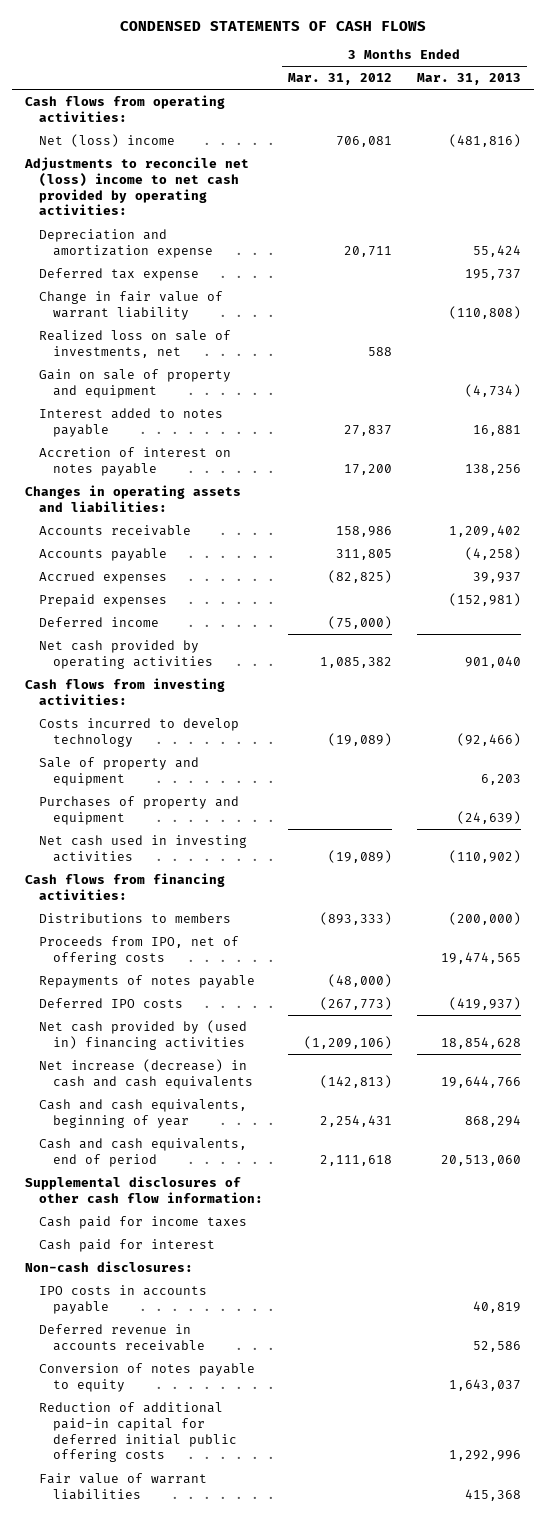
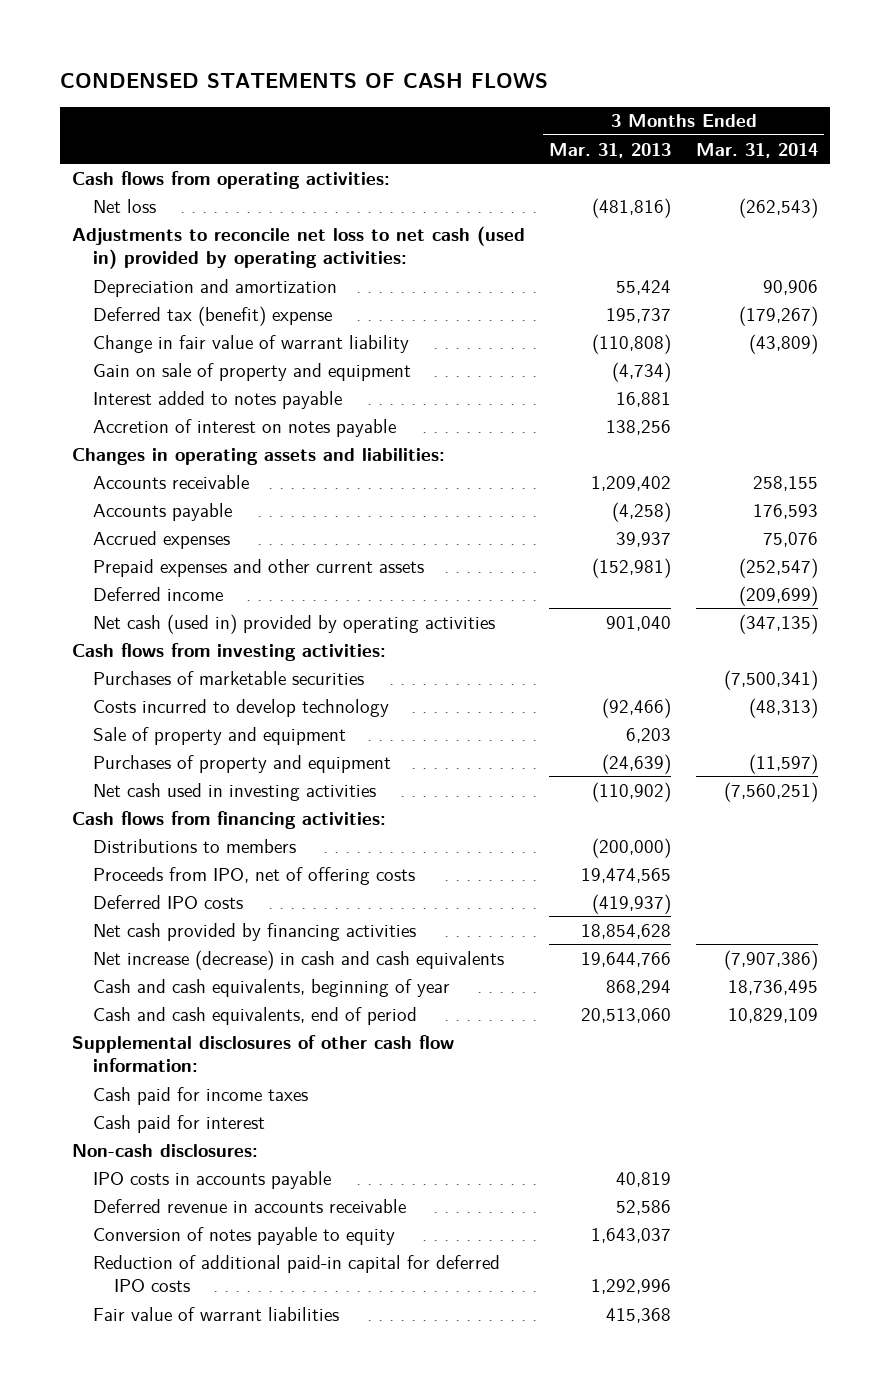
[287,73,392,86] Mar. 31, 2012 -> none
none -> [695,142,818,158] Mar. 31, 2014
[38,133,175,147] Net (loss) income -> [93,198,157,213] Net loss
[23,156,249,216] Adjustments to reconcile net (loss) income to net cash provided by operating activities: -> [71,225,525,270] Adjustments to reconcile net loss to net cash (used in) provided by operating activities:
[38,228,214,258] Depreciation and amortization expense -> [93,278,338,297] Depreciation and amortization
[38,267,199,281] Deferred tax expense -> [93,305,333,326] Deferred tax (benefit) expense
[38,329,231,358] Realized loss on sale of investments, net -> none
[38,593,167,607] Prepaid expenses -> [93,558,425,577] Prepaid expenses and other current assets
[38,639,214,669] Net cash provided by operating activities -> [93,613,496,634] Net cash (used in) provided by operating activities
none -> [93,670,365,685] Purchases of marketable securities
[38,974,255,988] Repayments of notes payable -> none
[38,1019,247,1050] Net cash provided by (used in) financing activities -> [93,922,417,941] Net cash provided by financing activities
[38,1401,238,1463] Reduction of additional paid-in capital for deferred initial public offering costs -> [93,1254,501,1293] Reduction of additional paid-in capital for deferred IPO costs

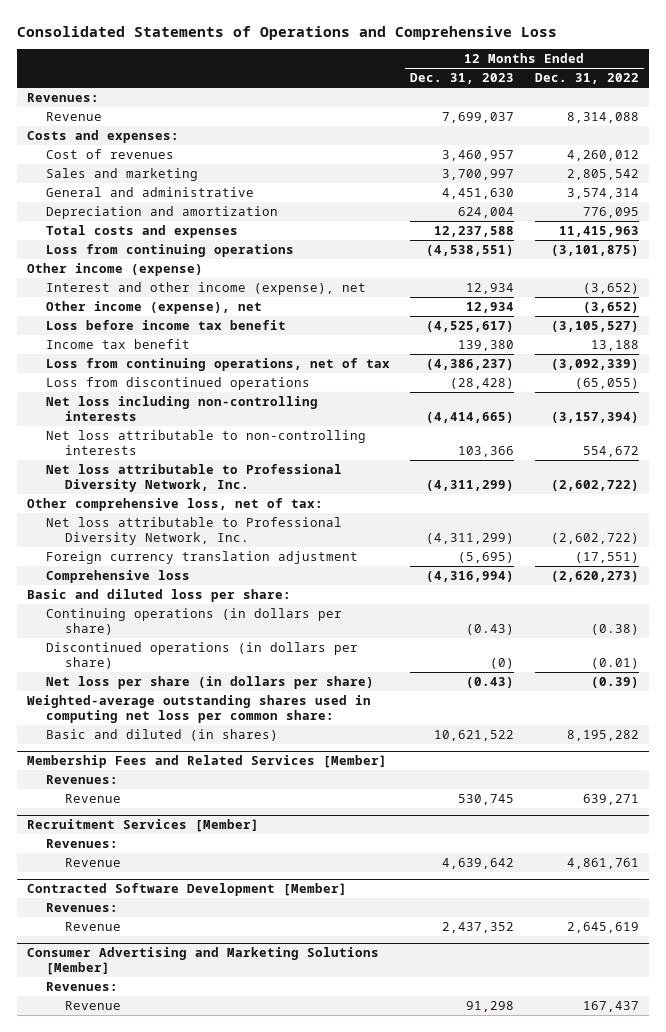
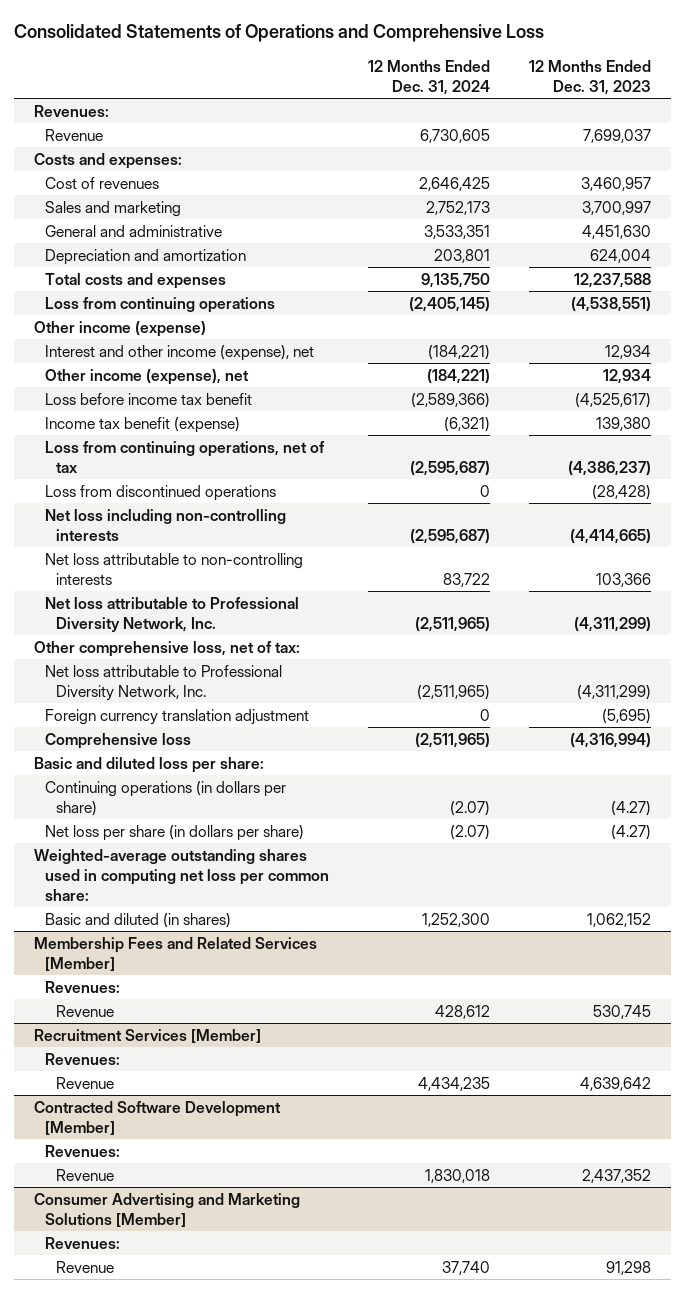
[534,73,639,85] Dec. 31, 2022 -> none
none -> [367,59,490,95] 12 Months Ended Dec. 31, 2024
[45,339,190,350] Income tax benefit -> [44,416,240,433] Income tax benefit (expense)
[45,642,358,669] Discontinued operations (in dollars per share) -> none
[466,623,515,635] (0.43) -> [611,800,652,816] (4.27)
[466,677,515,689] (0.43) -> [611,824,652,840] (4.27)
[434,730,515,742] 10,621,522 -> [587,912,652,927] 1,062,152

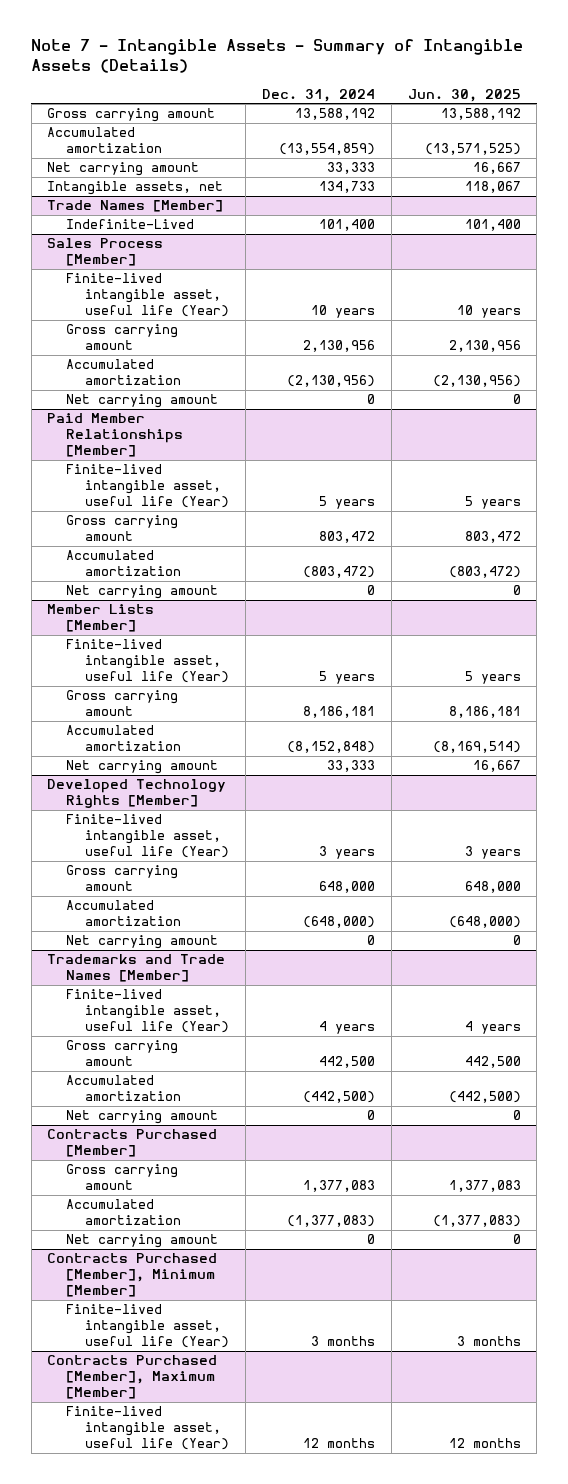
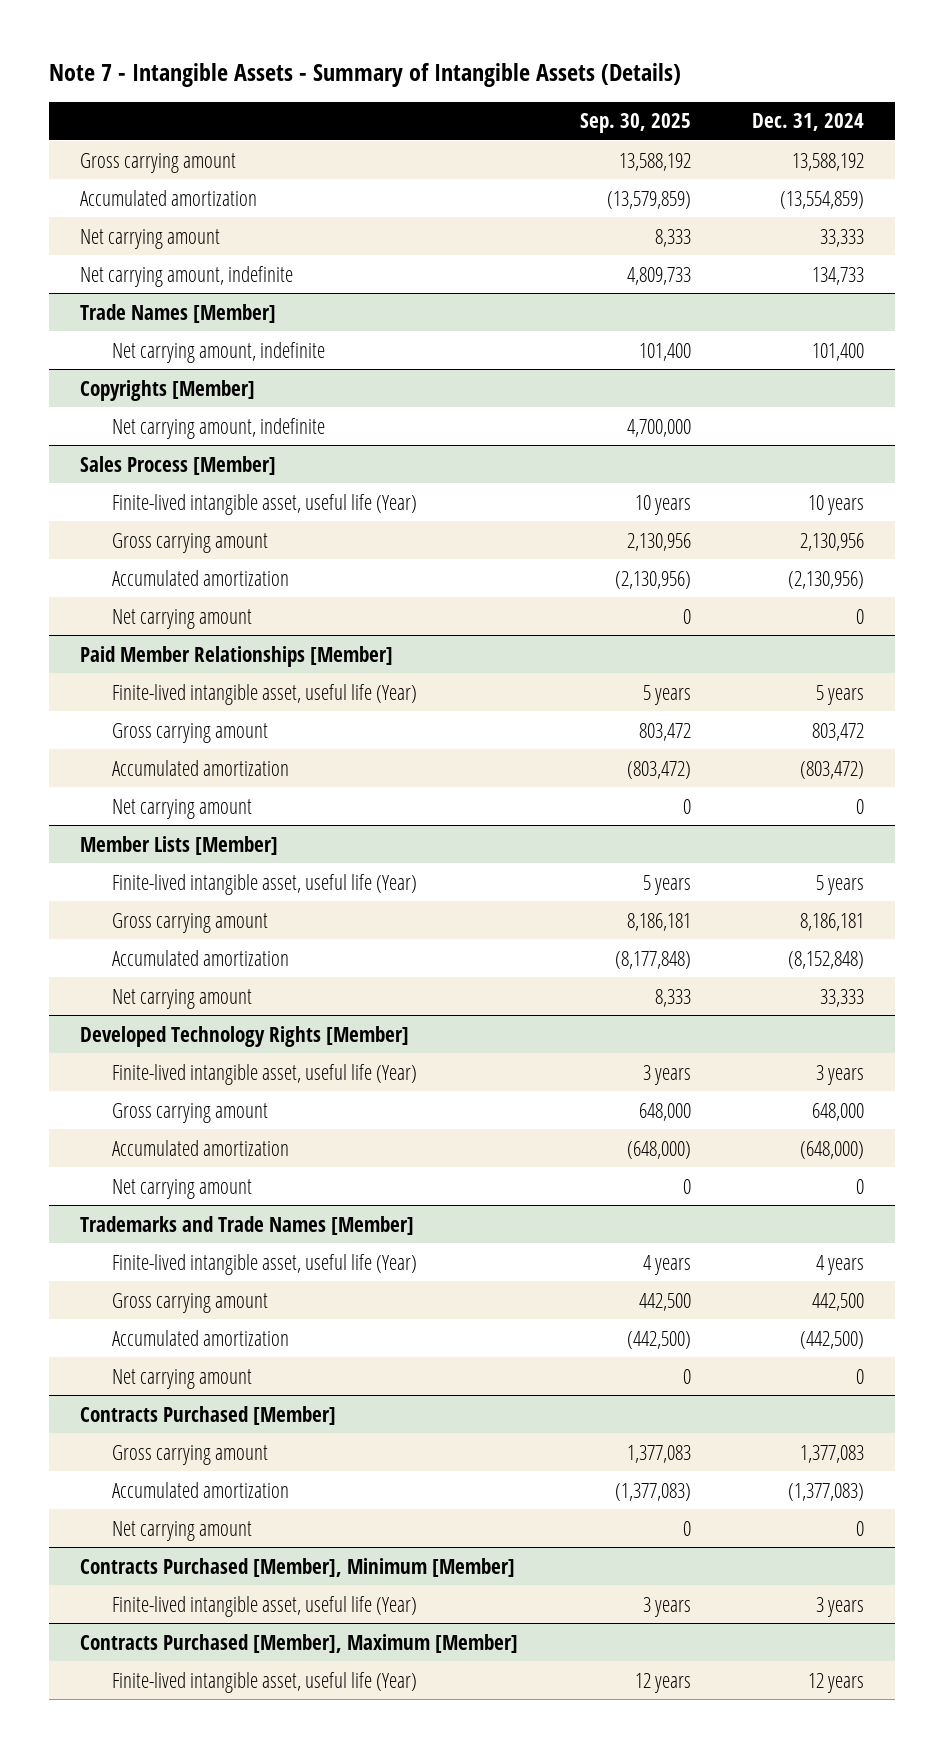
[407,88,521,102] Jun. 30, 2025 -> none
none -> [579,113,691,134] Sep. 30, 2025
[47,181,224,196] Intangible assets, net -> [79,265,293,287] Net carrying amount, indefinite
[66,219,195,230] Indefinite-Lived -> [112,341,326,363] Net carrying amount, indefinite
none -> [79,379,255,401] Copyrights [Member]
none -> [112,417,326,439] Net carrying amount, indefinite
[310,1336,375,1347] 3 months -> [816,1596,865,1617] 3 years
[302,1438,375,1449] 12 months -> [808,1672,865,1693] 12 years

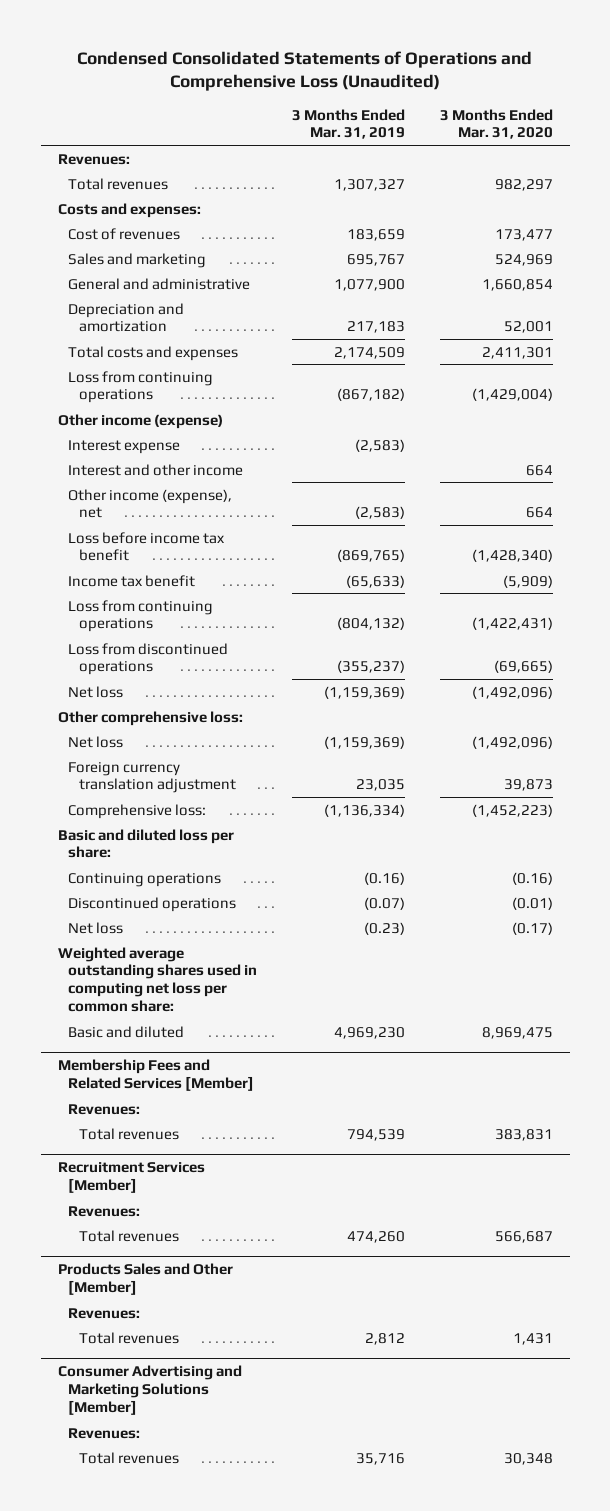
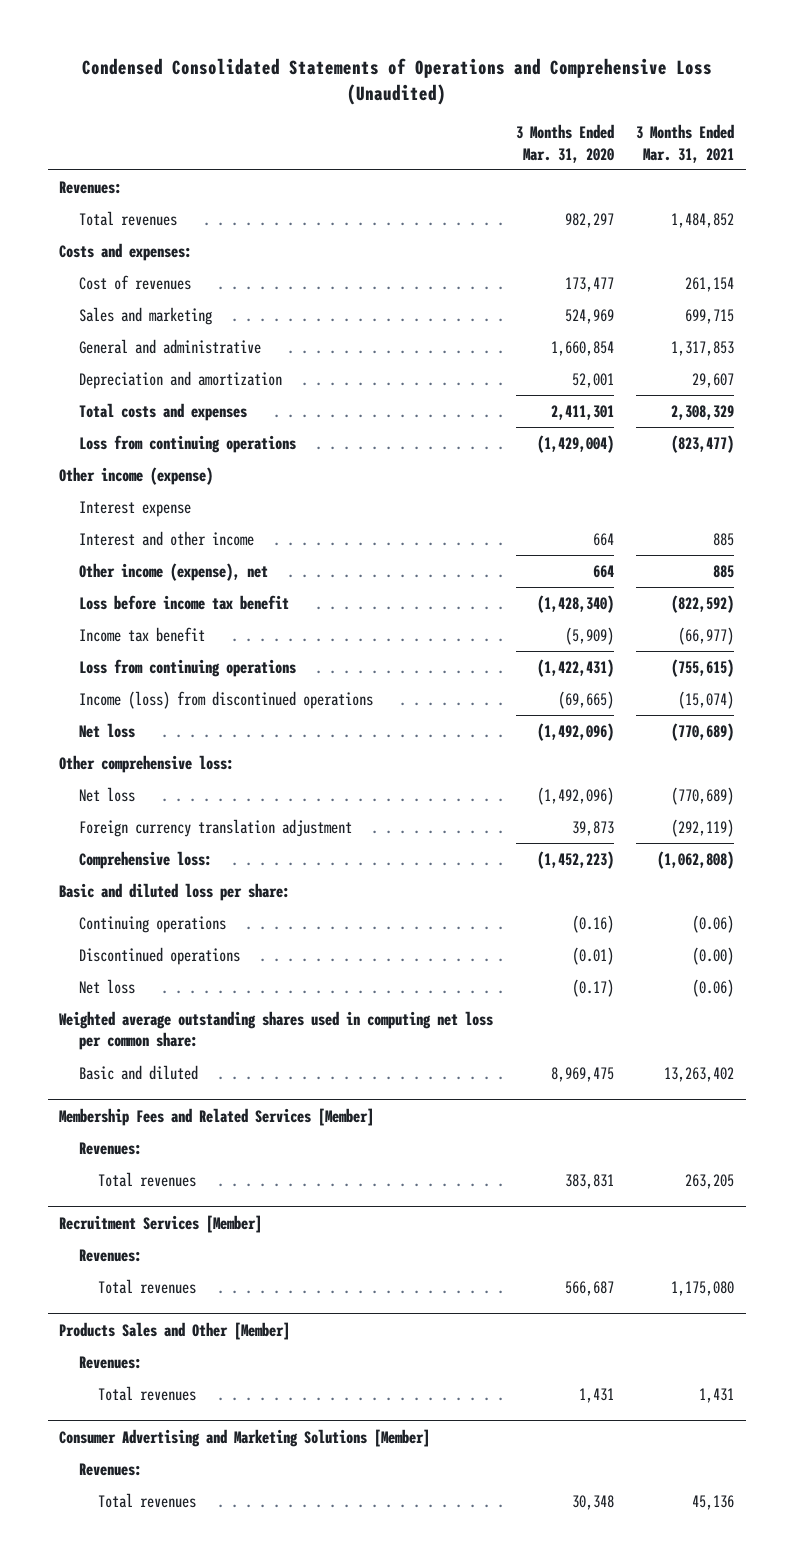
[291,108,405,140] 3 Months Ended Mar. 31, 2019 -> none
none -> [636,124,735,163] 3 Months Ended Mar. 31, 2021
[68,642,229,676] Loss from discontinued operations -> [78,690,373,709] Income (loss) from discontinued operations

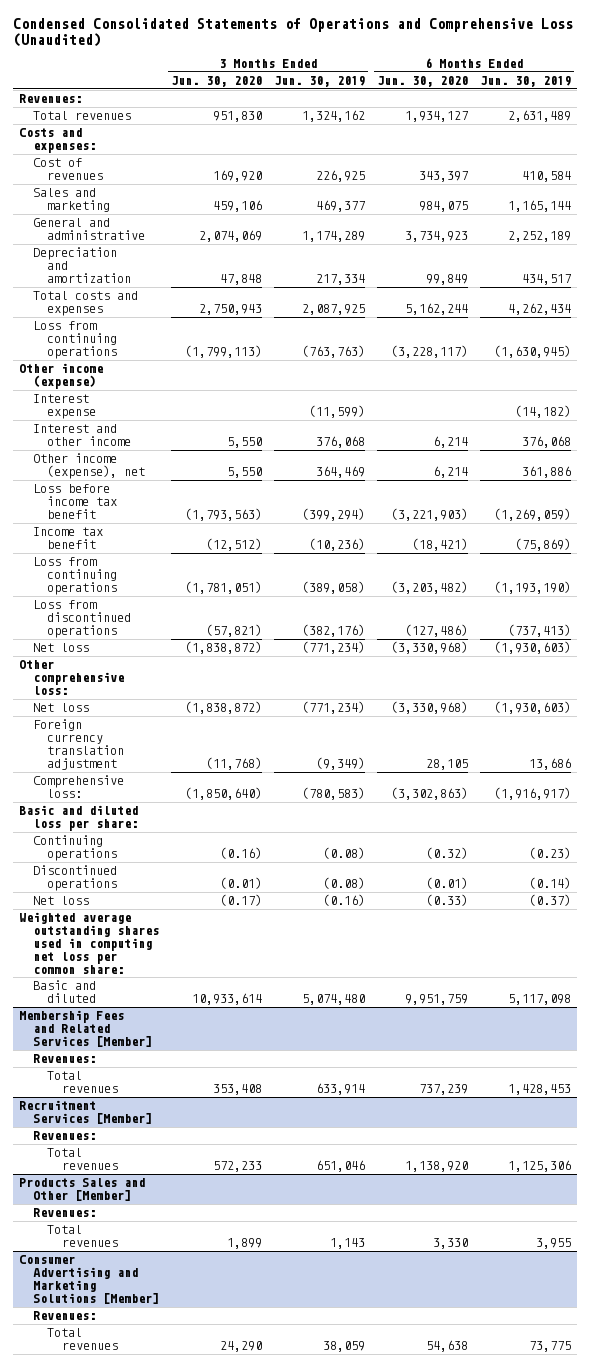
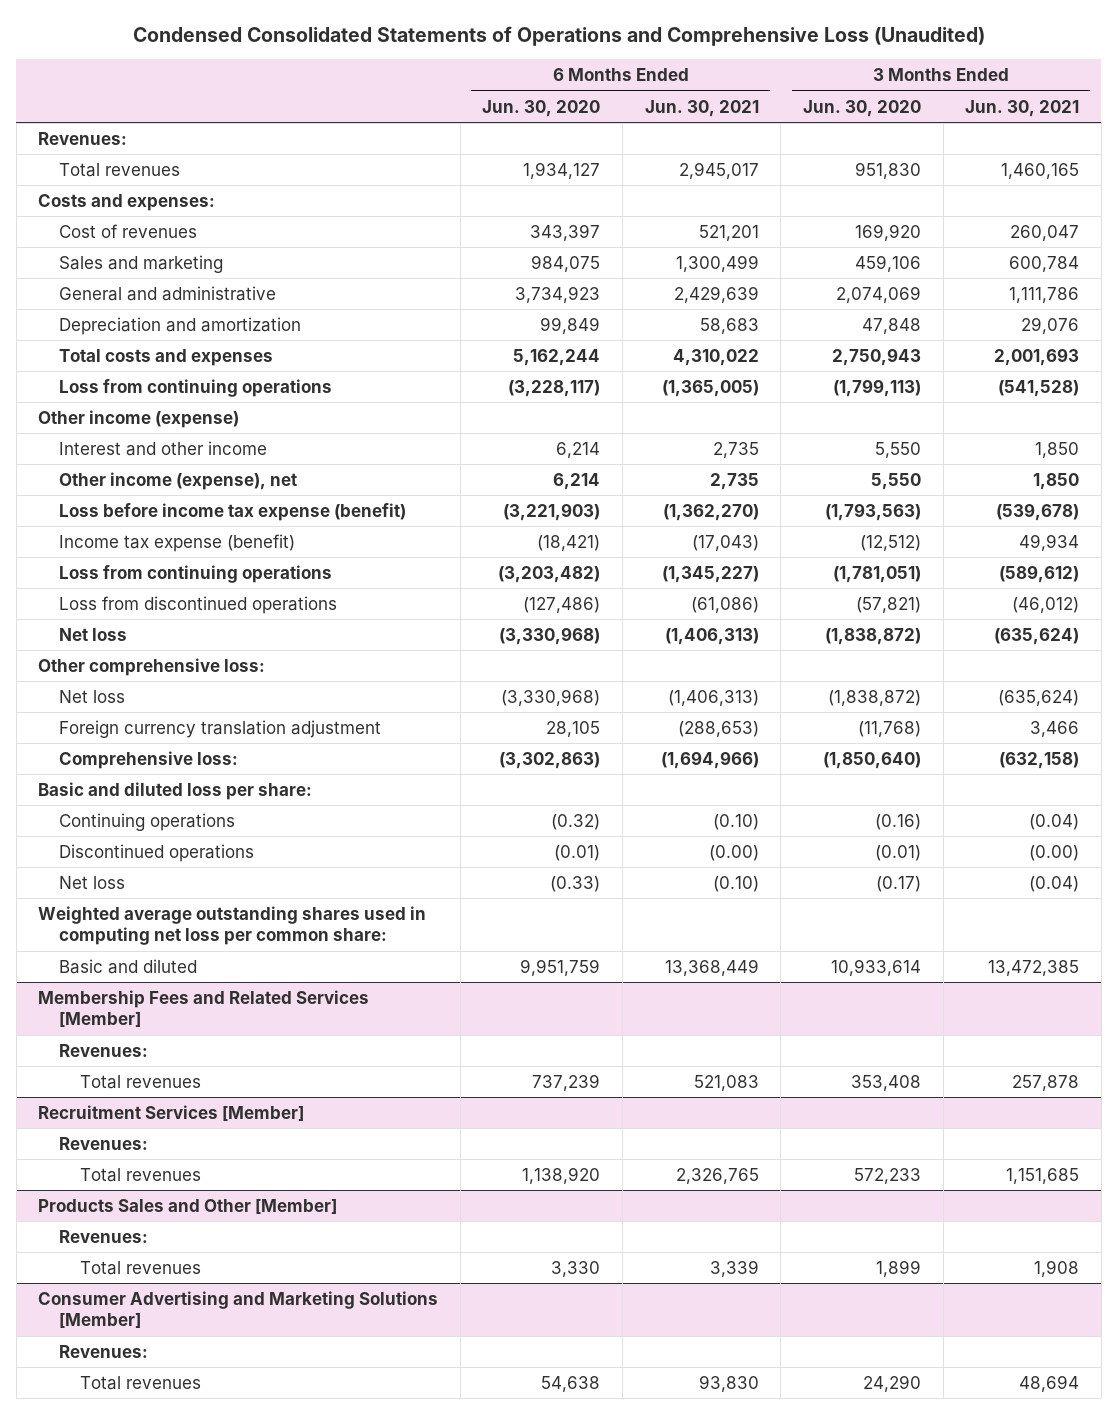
[274,75,366,87] Jun. 30, 2019 -> none
[480,75,572,87] Jun. 30, 2019 -> none
none -> [644,99,759,117] Jun. 30, 2021
none -> [965,99,1080,117] Jun. 30, 2021
[33,394,97,420] Interest expense -> none
[33,484,118,519] Loss before income tax benefit -> [59,502,407,521] Loss before income tax expense (benefit)
[33,527,104,550] Income tax benefit -> [59,533,296,552] Income tax expense (benefit)

